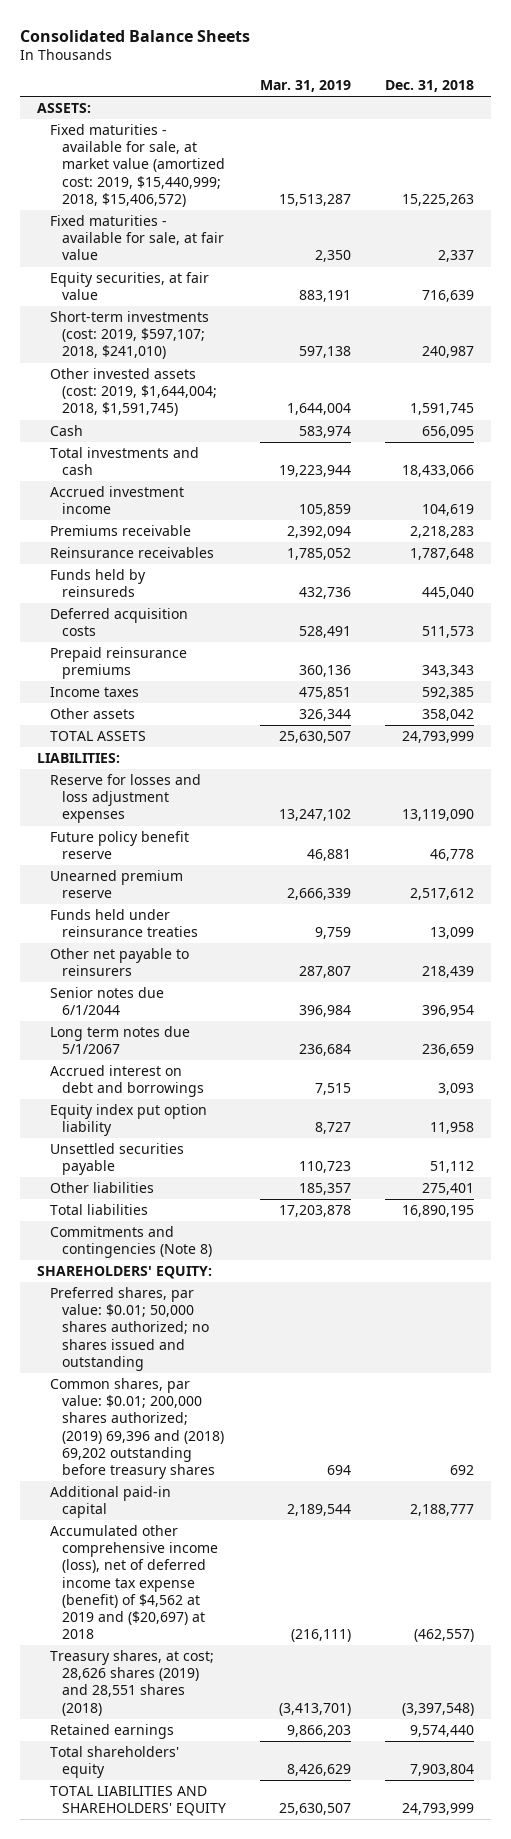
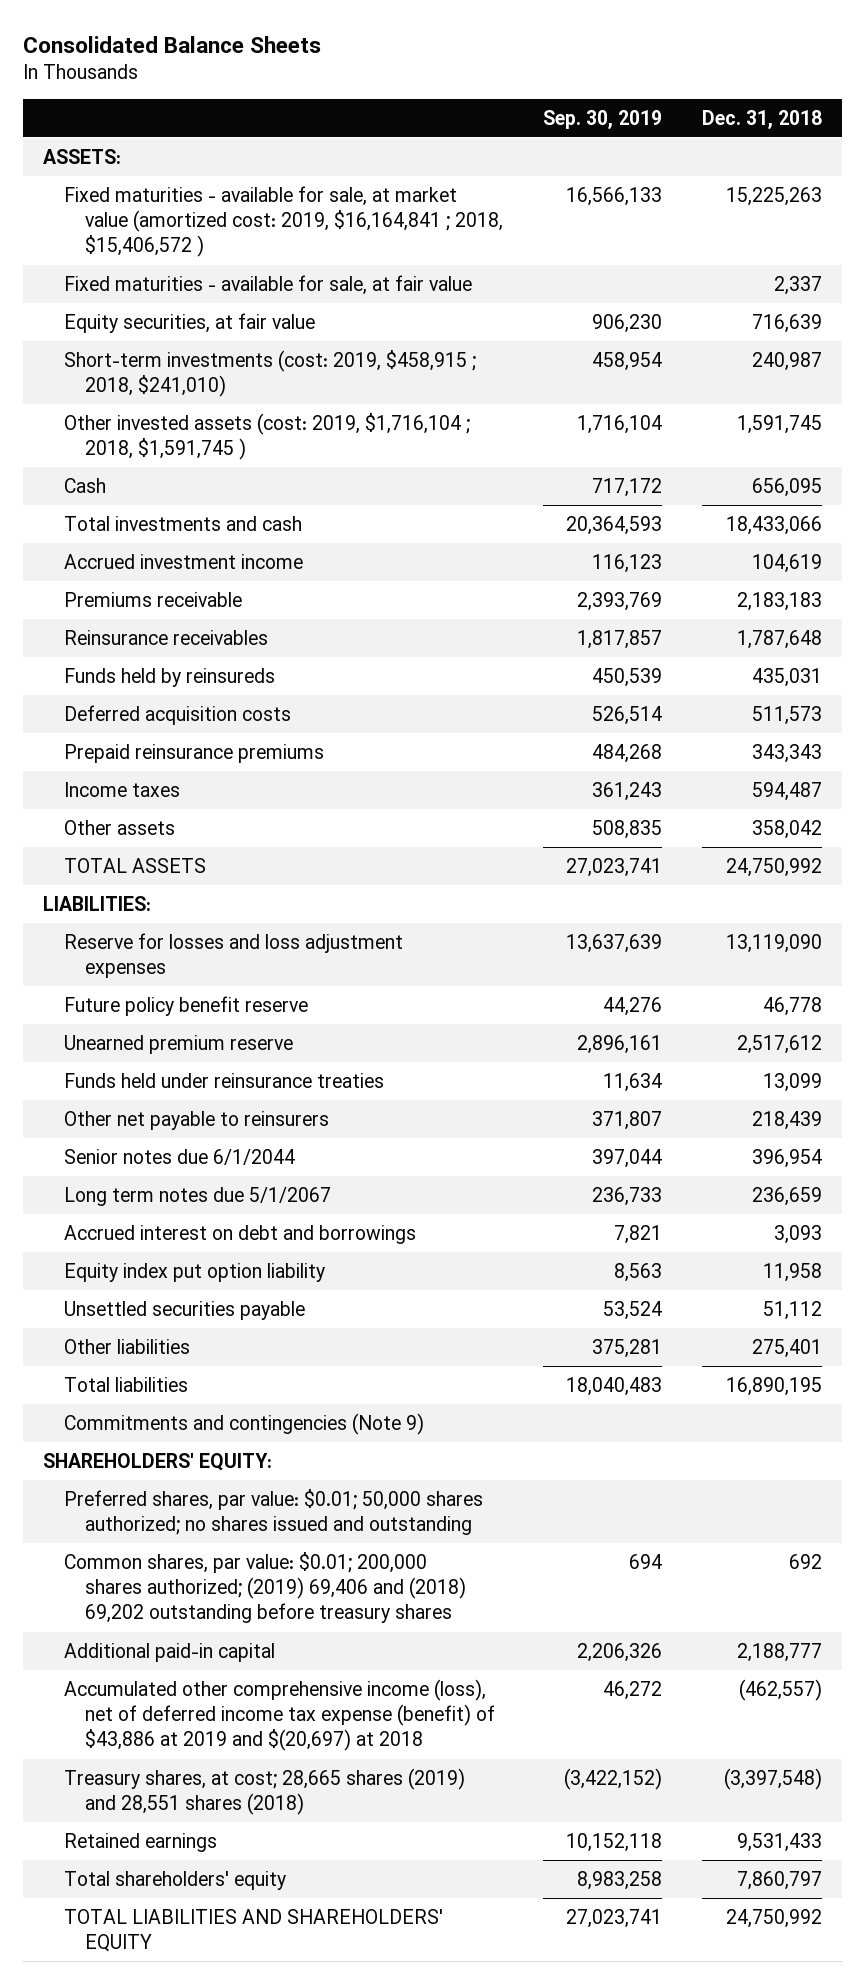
[259,80,351,93] Mar. 31, 2019 -> none
none -> [543,109,663,129] Sep. 30, 2019
[49,124,226,207] Fixed maturities - available for sale, at market value (amortized cost: 2019, $15,440,999; 2018, $15,406,572) -> [64,186,504,258] Fixed maturities - available for sale, at market value (amortized cost: 2019, $16,164,841 ; 2018, $15,406,572 )
[49,311,209,360] Short-term investments (cost: 2019, $597,107; 2018, $241,010) -> [64,350,477,398] Short-term investments (cost: 2019, $458,915 ; 2018, $241,010)
[49,368,218,417] Other invested assets (cost: 2019, $1,644,004; 2018, $1,591,745) -> [64,413,471,461] Other invested assets (cost: 2019, $1,716,104 ; 2018, $1,591,745 )
[409,526,474,539] 2,218,283 -> [736,592,822,612] 2,183,183
[421,587,474,600] 445,040 -> [751,668,822,688] 435,031
[421,687,474,700] 592,385 -> [751,782,822,802] 594,487
[401,731,474,744] 24,793,999 -> [725,858,822,878] 24,750,992
[49,1226,213,1259] Commitments and contingencies (Note 8) -> [64,1413,425,1436] Commitments and contingencies (Note 9)
[49,1378,225,1479] Common shares, par value: $0.01; 200,000 shares authorized; (2019) 69,396 and (2018) 69,202 outstanding before treasury shares -> [64,1552,467,1624] Common shares, par value: $0.01; 200,000 shares authorized; (2019) 69,406 and (2018) 69,202 outstanding before treasury shares
[49,1525,219,1640] Accumulated other comprehensive income (loss), net of deferred income tax expense (benefit) of $4,562 at 2019 and ($20,697) at 2018 -> [64,1679,496,1752] Accumulated other comprehensive income (loss), net of deferred income tax expense (benefit) of $43,886 at 2019 and $(20,697) at 2018
[49,1650,214,1716] Treasury shares, at cost; 28,626 shares (2019) and 28,551 shares (2018) -> [64,1768,466,1816] Treasury shares, at cost; 28,665 shares (2019) and 28,551 shares (2018)
[409,1725,474,1738] 9,574,440 -> [736,1833,822,1853] 9,531,433
[409,1764,474,1777] 7,903,804 -> [736,1871,822,1891] 7,860,797
[401,1803,474,1816] 24,793,999 -> [725,1909,822,1929] 24,750,992

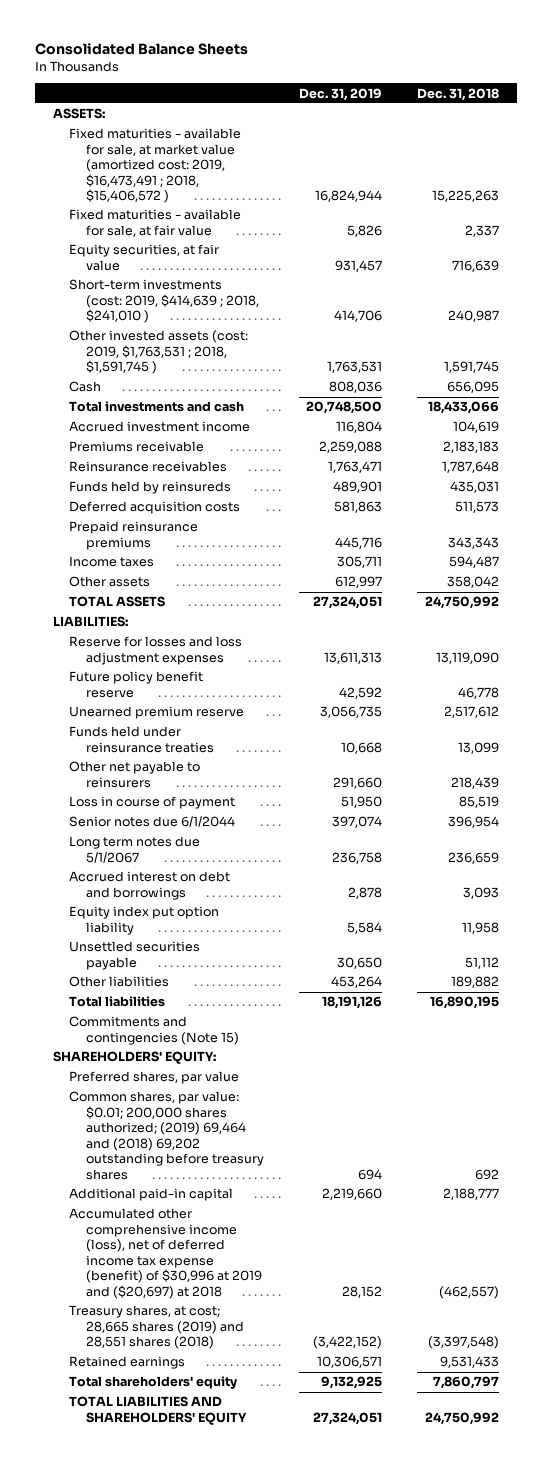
[543,109,663,129] Sep. 30, 2019 -> none
none -> [298,87,382,101] Dec. 31, 2019
[64,186,504,258] Fixed maturities - available for sale, at market value (amortized cost: 2019, $16,164,841 ; 2018, $15,406,572 ) -> [69,128,242,204] Fixed maturities - available for sale, at market value (amortized cost: 2019, $16,473,491 ; 2018, $15,406,572 )
[64,350,477,398] Short-term investments (cost: 2019, $458,915 ; 2018, $241,010) -> [69,279,259,324] Short-term investments (cost: 2019, $414,639 ; 2018, $241,010 )
[64,413,471,461] Other invested assets (cost: 2019, $1,716,104 ; 2018, $1,591,745 ) -> [69,330,249,375] Other invested assets (cost: 2019, $1,763,531 ; 2018, $1,591,745 )
none -> [69,796,236,810] Loss in course of payment
[751,1339,822,1359] 275,401 -> [451,976,500,989] 189,882
[64,1413,425,1436] Commitments and contingencies (Note 9) -> [69,1016,239,1045] Commitments and contingencies (Note 15)
[64,1489,484,1536] Preferred shares, par value: $0.01; 50,000 shares authorized; no shares issued and outstanding -> [69,1071,240,1085] Preferred shares, par value
[64,1552,467,1624] Common shares, par value: $0.01; 200,000 shares authorized; (2019) 69,406 and (2018) 69,202 outstanding before treasury shares -> [69,1091,264,1180] Common shares, par value: $0.01; 200,000 shares authorized; (2019) 69,464 and (2018) 69,202 outstanding before treasury shares
[64,1679,496,1752] Accumulated other comprehensive income (loss), net of deferred income tax expense (benefit) of $43,886 at 2019 and $(20,697) at 2018 -> [69,1208,262,1299] Accumulated other comprehensive income (loss), net of deferred income tax expense (benefit) of $30,996 at 2019 and ($20,697) at 2018

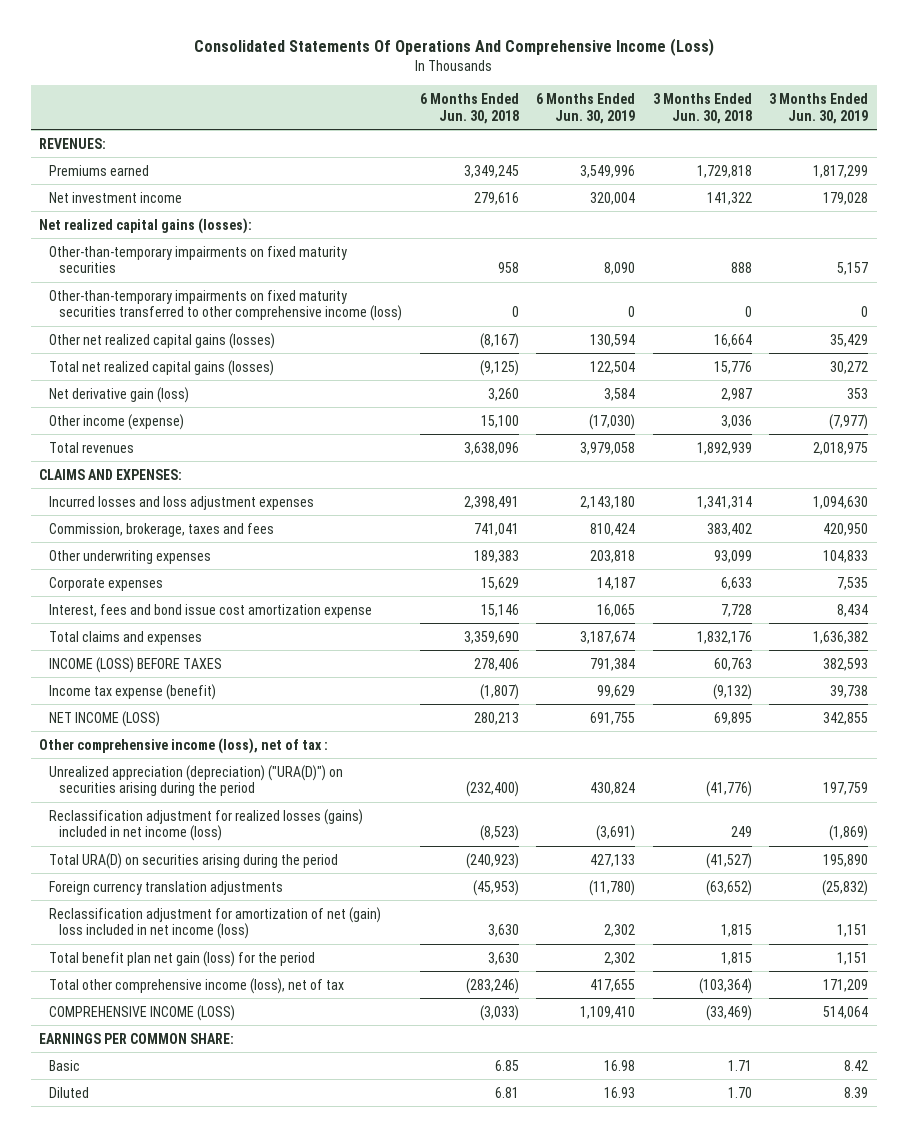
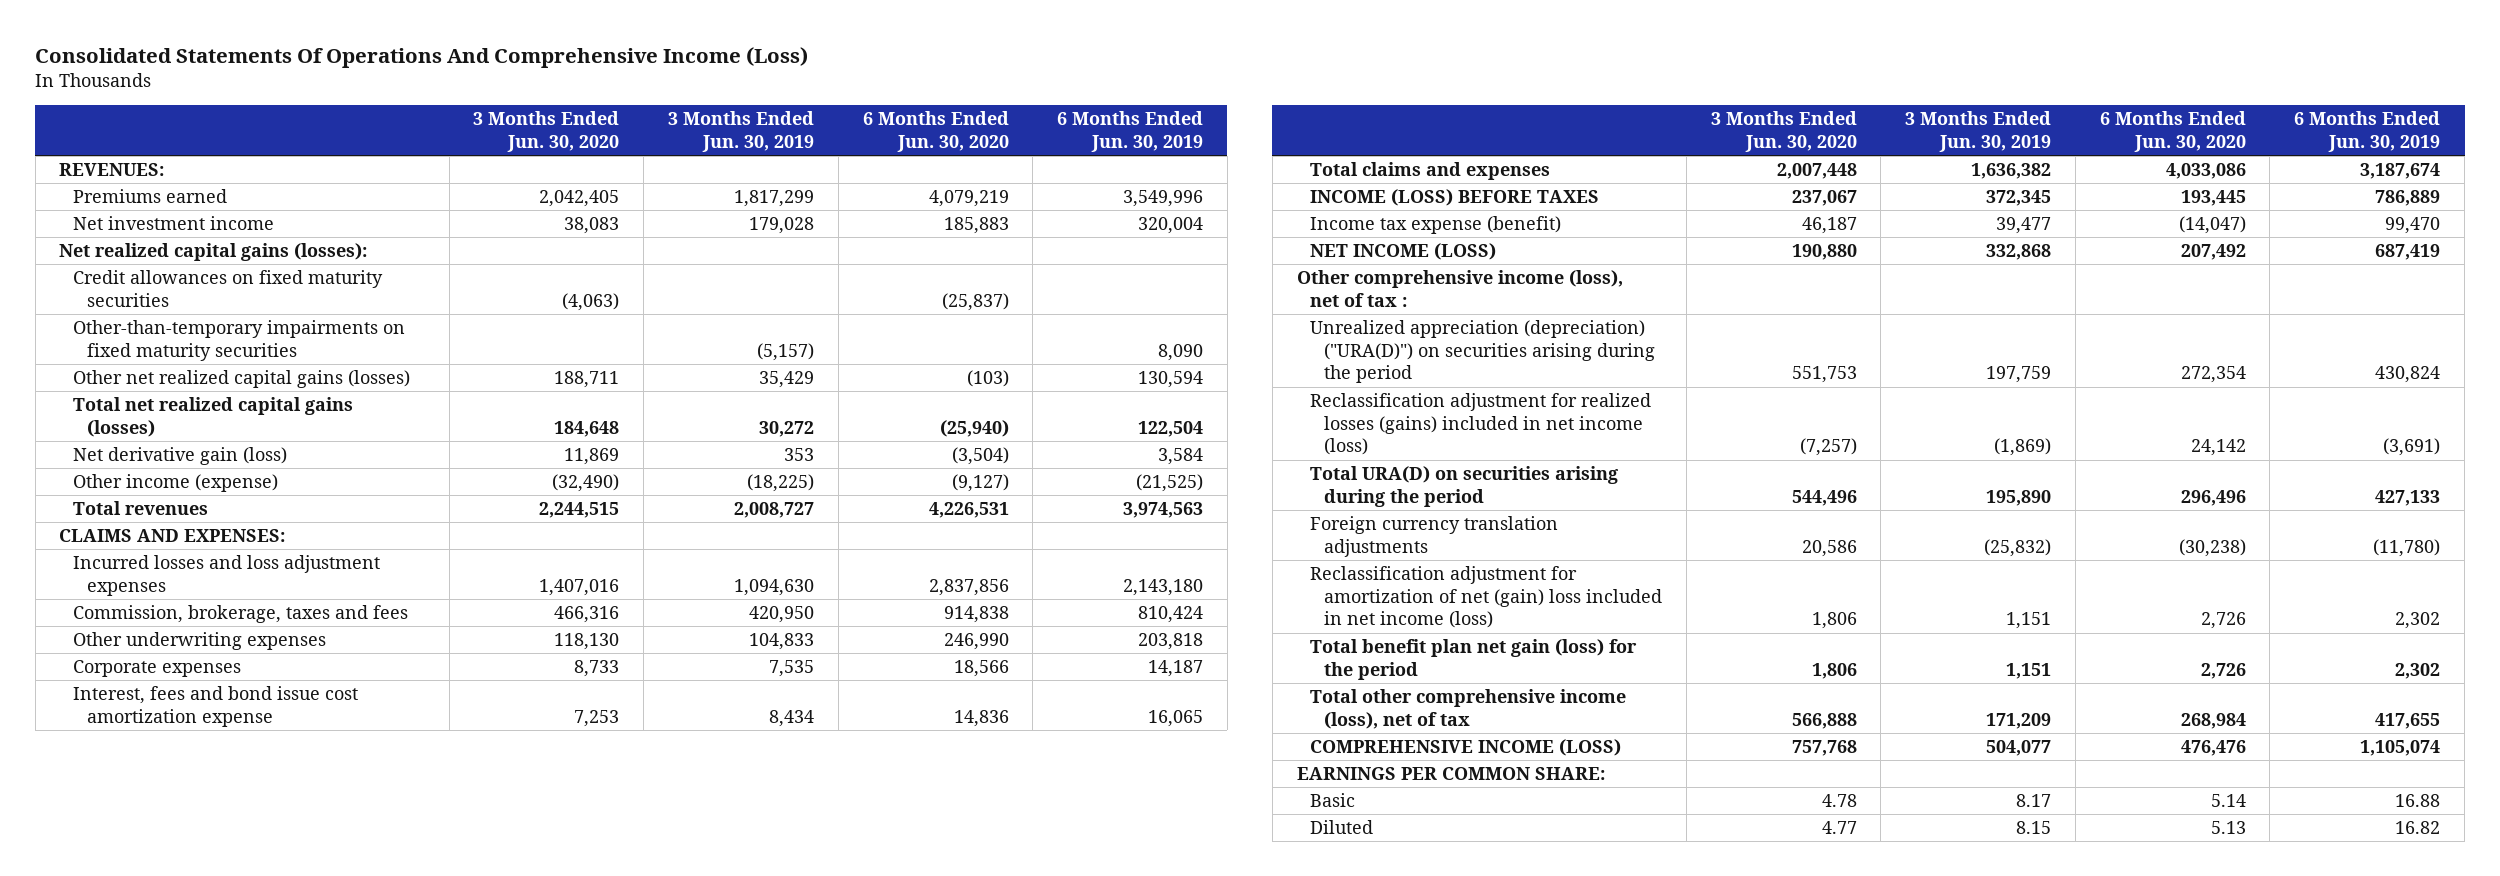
[419,92,519,124] 6 Months Ended Jun. 30, 2018 -> none
[652,92,752,124] 3 Months Ended Jun. 30, 2018 -> none
none -> [473,111,620,152] 3 Months Ended Jun. 30, 2020
none -> [862,111,1009,152] 6 Months Ended Jun. 30, 2020
[49,289,403,322] Other-than-temporary impairments on fixed maturity securities transferred to other comprehensive income (loss) -> none
none -> [73,270,384,307] Credit allowances on fixed maturity securities
[837,262,869,276] 5,157 -> [757,342,815,361] (5,157)
[589,413,636,430] (17,030) -> [1136,474,1204,493] (21,525)
[829,413,869,430] (7,977) -> [747,474,815,493] (18,225)
[580,441,636,455] 3,979,058 -> [1123,502,1204,519] 3,974,563
[813,441,869,455] 2,018,975 -> [734,502,815,519] 2,008,727
[590,657,636,671] 791,384 -> [2375,190,2441,207] 786,889
[823,657,869,671] 382,593 -> [1986,190,2052,207] 372,345
[597,684,636,698] 99,629 -> [2385,217,2441,235] 99,470
[830,684,869,698] 39,738 -> [1996,217,2052,235] 39,477
[590,711,636,725] 691,755 -> [2375,244,2441,261] 687,419
[823,711,869,725] 342,855 -> [1986,244,2052,261] 332,868
[580,1005,636,1019] 1,109,410 -> [2360,740,2441,757] 1,105,074
[823,1005,869,1019] 514,064 -> [1986,740,2052,757] 504,077
[604,1059,636,1071] 16.98 -> [2395,794,2441,808] 16.88
[844,1059,869,1071] 8.42 -> [2016,794,2052,808] 8.17
[604,1086,636,1098] 16.93 -> [2395,821,2441,835] 16.82
[844,1086,869,1098] 8.39 -> [2016,821,2052,835] 8.15

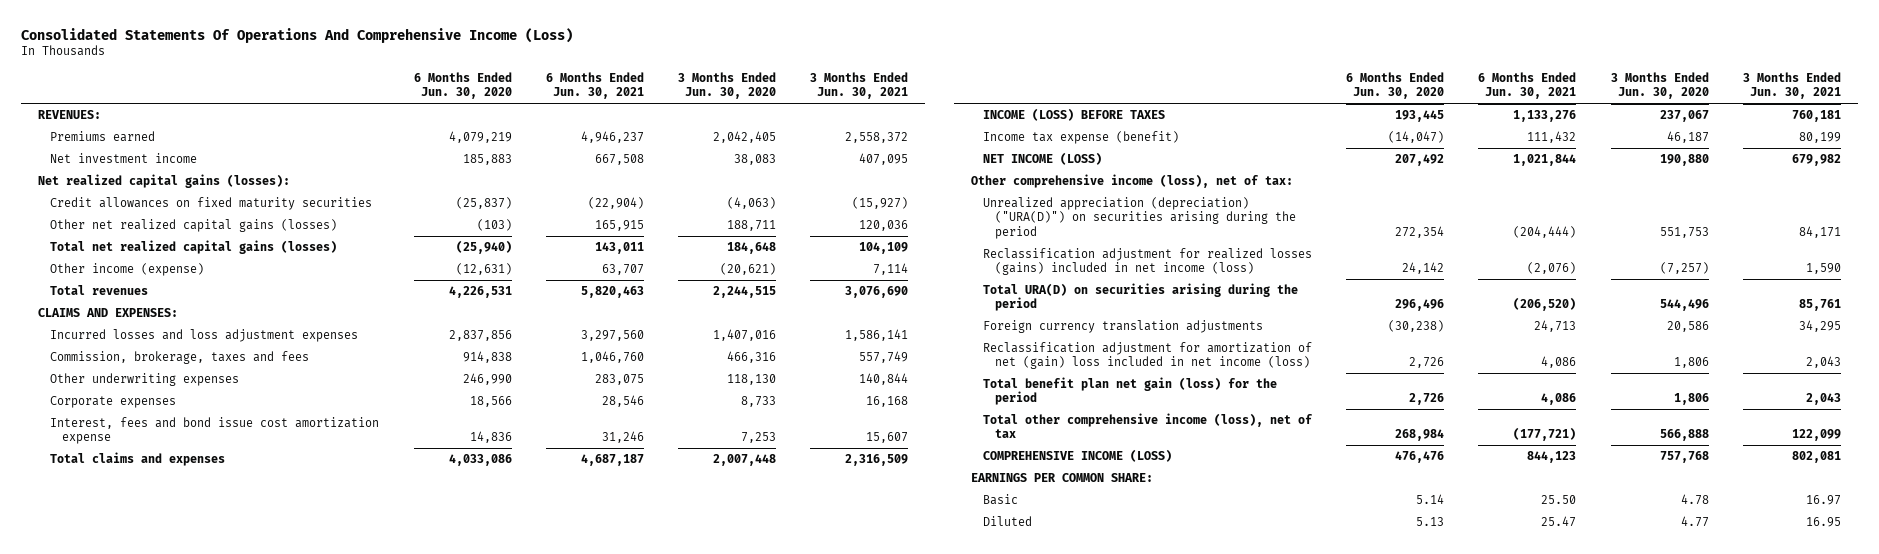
[668,111,815,152] 3 Months Ended Jun. 30, 2019 -> none
[1057,111,1204,152] 6 Months Ended Jun. 30, 2019 -> none
none -> [545,72,644,100] 6 Months Ended Jun. 30, 2021
none -> [809,72,908,100] 3 Months Ended Jun. 30, 2021
[73,320,406,361] Other-than-temporary impairments on fixed maturity securities -> none
[73,447,288,466] Net derivative gain (loss) -> none
[552,474,620,493] (32,490) -> [719,263,776,276] (20,621)
[951,474,1009,493] (9,127) -> [455,263,512,276] (12,631)
[1296,270,1623,307] Other comprehensive income (loss), net of tax : -> [971,174,1294,189] Other comprehensive income (loss), net of tax:

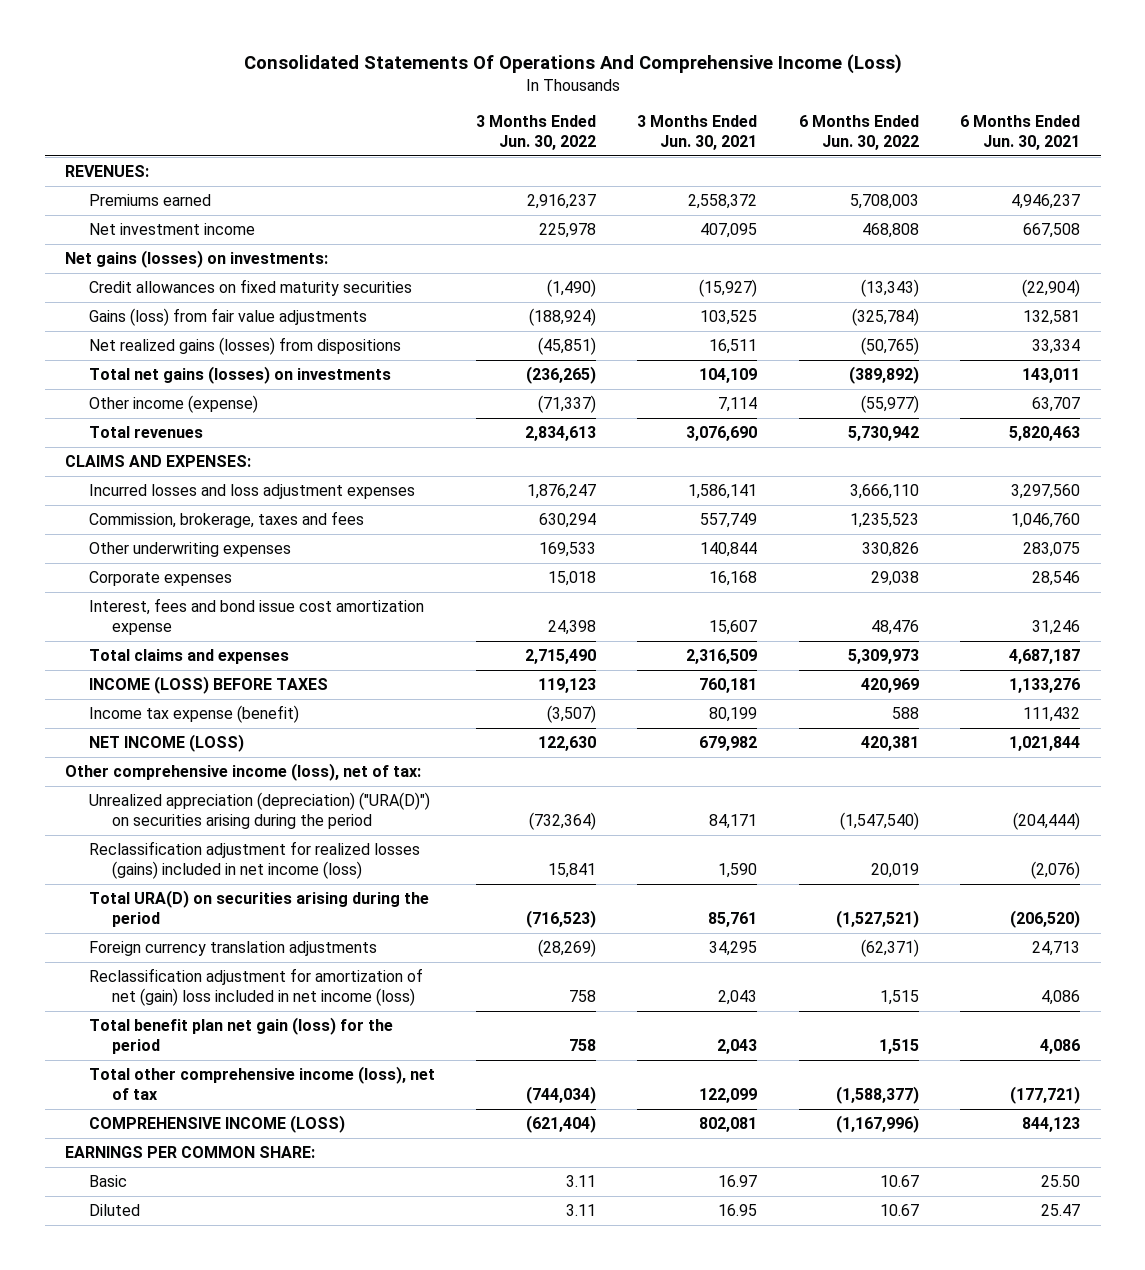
[413,72,512,100] 6 Months Ended Jun. 30, 2020 -> none
[677,72,776,100] 3 Months Ended Jun. 30, 2020 -> none
none -> [475,114,596,150] 3 Months Ended Jun. 30, 2022
none -> [798,114,919,150] 6 Months Ended Jun. 30, 2022
[38,174,291,189] Net realized capital gains (losses): -> none
none -> [65,250,329,269] Net gains (losses) on investments:
[50,219,338,233] Other net realized capital gains (losses) -> none
none -> [88,308,367,327] Gains (loss) from fair value adjustments
[50,240,338,255] Total net realized capital gains (losses) -> [88,337,401,356] Net realized gains (losses) from dispositions
[594,242,644,255] 143,011 -> [1032,339,1081,355] 33,334
[858,242,908,255] 104,109 -> [709,339,758,355] 16,511
none -> [88,366,391,385] Total net gains (losses) on investments

